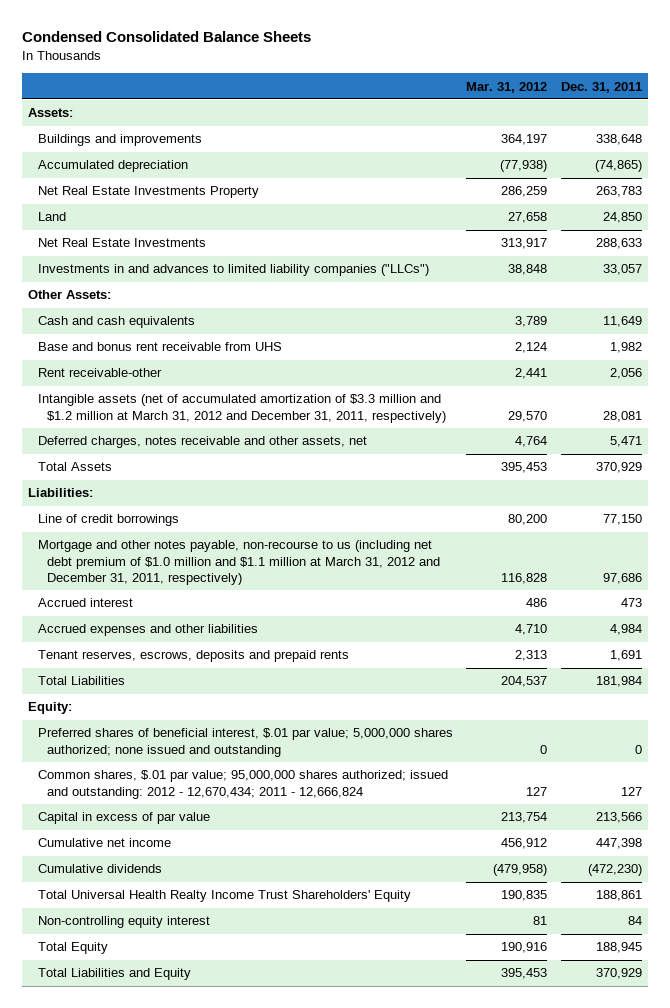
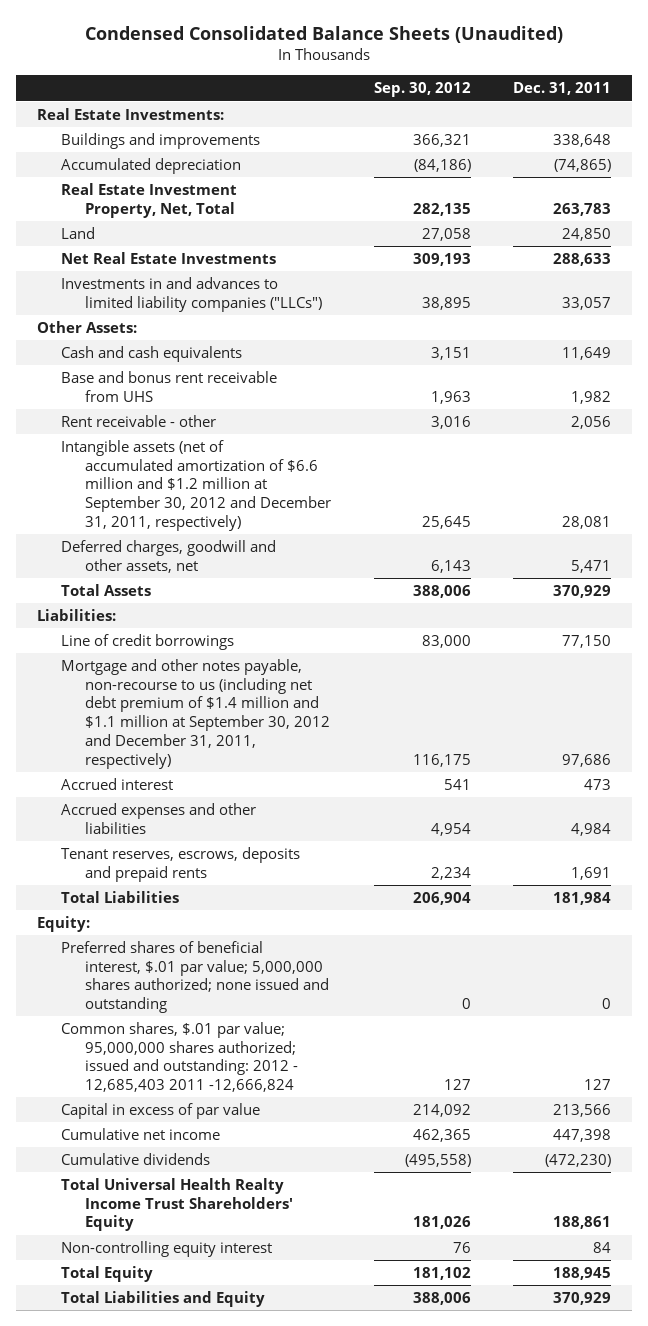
[21,31,311,43] Condensed Consolidated Balance Sheets -> [85,25,564,43] Condensed Consolidated Balance Sheets (Unaudited)
[466,81,548,93] Mar. 31, 2012 -> none
none -> [373,82,471,98] Sep. 30, 2012
[28,108,74,118] Assets: -> none
none -> [37,108,225,121] Real Estate Investments:
[37,186,259,199] Net Real Estate Investments Property -> [61,183,238,218] Real Estate Investment Property, Net, Total
[37,368,162,378] Rent receivable-other -> [61,415,217,428] Rent receivable - other
[37,394,447,423] Intangible assets (net of accumulated amortization of $3.3 million and $1.2 million at March 31, 2012 and December 31, 2011, respectively) -> [61,440,332,531] Intangible assets (net of accumulated amortization of $6.6 million and $1.2 million at September 30, 2012 and December 31, 2011, respectively)
[37,436,367,449] Deferred charges, notes receivable and other assets, net -> [61,540,277,573] Deferred charges, goodwill and other assets, net
[37,540,441,586] Mortgage and other notes payable, non-recourse to us (including net debt premium of $1.0 million and $1.1 million at March 31, 2012 and December 31, 2011, respectively) -> [61,659,331,769] Mortgage and other notes payable, non-recourse to us (including net debt premium of $1.4 million and $1.1 million at September 30, 2012 and December 31, 2011, respectively)
[37,770,448,799] Common shares, $.01 par value; 95,000,000 shares authorized; issued and outstanding: 2012 - 12,670,434; 2011 - 12,666,824 -> [61,1022,299,1093] Common shares, $.01 par value; 95,000,000 shares authorized; issued and outstanding: 2012 - 12,685,403 2011 -12,666,824

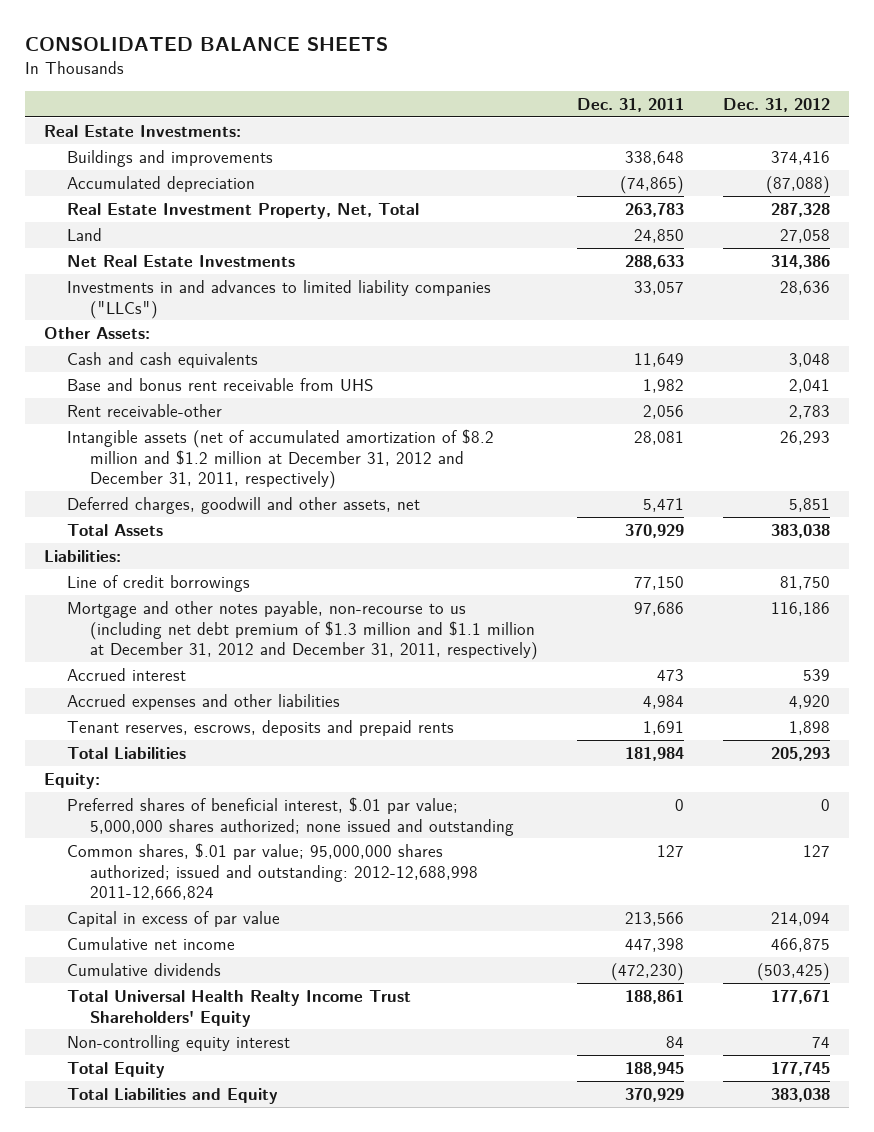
[85,25,564,43] Condensed Consolidated Balance Sheets (Unaudited) -> [24,37,388,52] CONSOLIDATED BALANCE SHEETS
[373,82,471,98] Sep. 30, 2012 -> none
none -> [722,97,830,112] Dec. 31, 2012
[61,415,217,428] Rent receivable - other -> [67,403,223,417] Rent receivable-other
[61,440,332,531] Intangible assets (net of accumulated amortization of $6.6 million and $1.2 million at September 30, 2012 and December 31, 2011, respectively) -> [67,428,495,490] Intangible assets (net of accumulated amortization of $8.2 million and $1.2 million at December 31, 2012 and December 31, 2011, respectively)
[61,659,331,769] Mortgage and other notes payable, non-recourse to us (including net debt premium of $1.4 million and $1.1 million at September 30, 2012 and December 31, 2011, respectively) -> [67,600,539,661] Mortgage and other notes payable, non-recourse to us (including net debt premium of $1.3 million and $1.1 million at December 31, 2012 and December 31, 2011, respectively)
[61,1022,299,1093] Common shares, $.01 par value; 95,000,000 shares authorized; issued and outstanding: 2012 - 12,685,403 2011 -12,666,824 -> [67,842,479,901] Common shares, $.01 par value; 95,000,000 shares authorized; issued and outstanding: 2012-12,688,998 2011-12,666,824

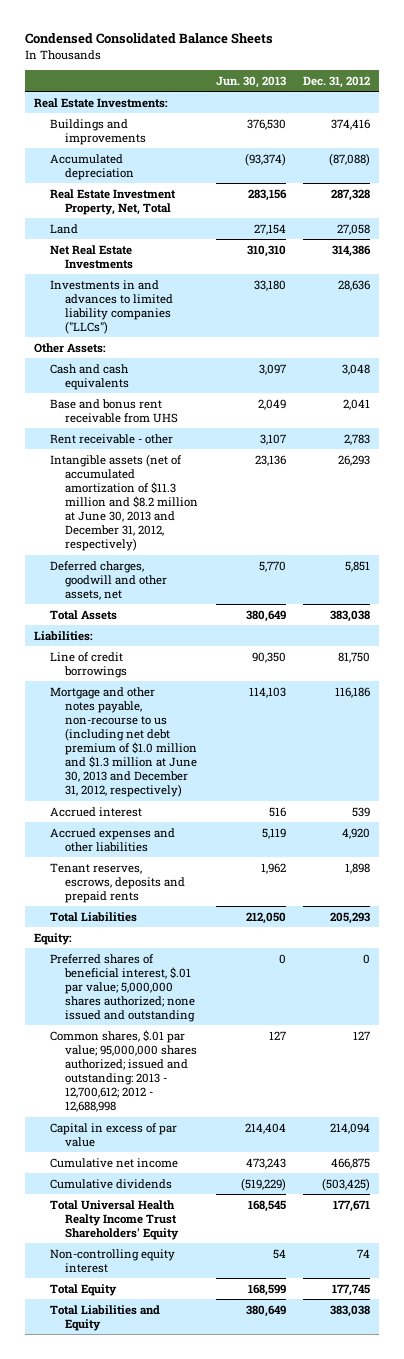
[24,37,388,52] CONSOLIDATED BALANCE SHEETS -> [25,33,274,45] Condensed Consolidated Balance Sheets
[576,97,684,112] Dec. 31, 2011 -> none
none -> [215,75,286,88] Jun. 30, 2013
[67,403,223,417] Rent receivable-other -> [49,433,173,444] Rent receivable - other
[67,428,495,490] Intangible assets (net of accumulated amortization of $8.2 million and $1.2 million at December 31, 2012 and December 31, 2011, respectively) -> [49,453,199,552] Intangible assets (net of accumulated amortization of $11.3 million and $8.2 million at June 30, 2013 and December 31, 2012, respectively)
[67,600,539,661] Mortgage and other notes payable, non-recourse to us (including net debt premium of $1.3 million and $1.1 million at December 31, 2012 and December 31, 2011, respectively) -> [49,686,198,798] Mortgage and other notes payable, non-recourse to us (including net debt premium of $1.0 million and $1.3 million at June 30, 2013 and December 31, 2012, respectively)
[67,842,479,901] Common shares, $.01 par value; 95,000,000 shares authorized; issued and outstanding: 2012-12,688,998 2011-12,666,824 -> [49,1029,198,1113] Common shares, $.01 par value; 95,000,000 shares authorized; issued and outstanding: 2013 - 12,700,612; 2012 - 12,688,998

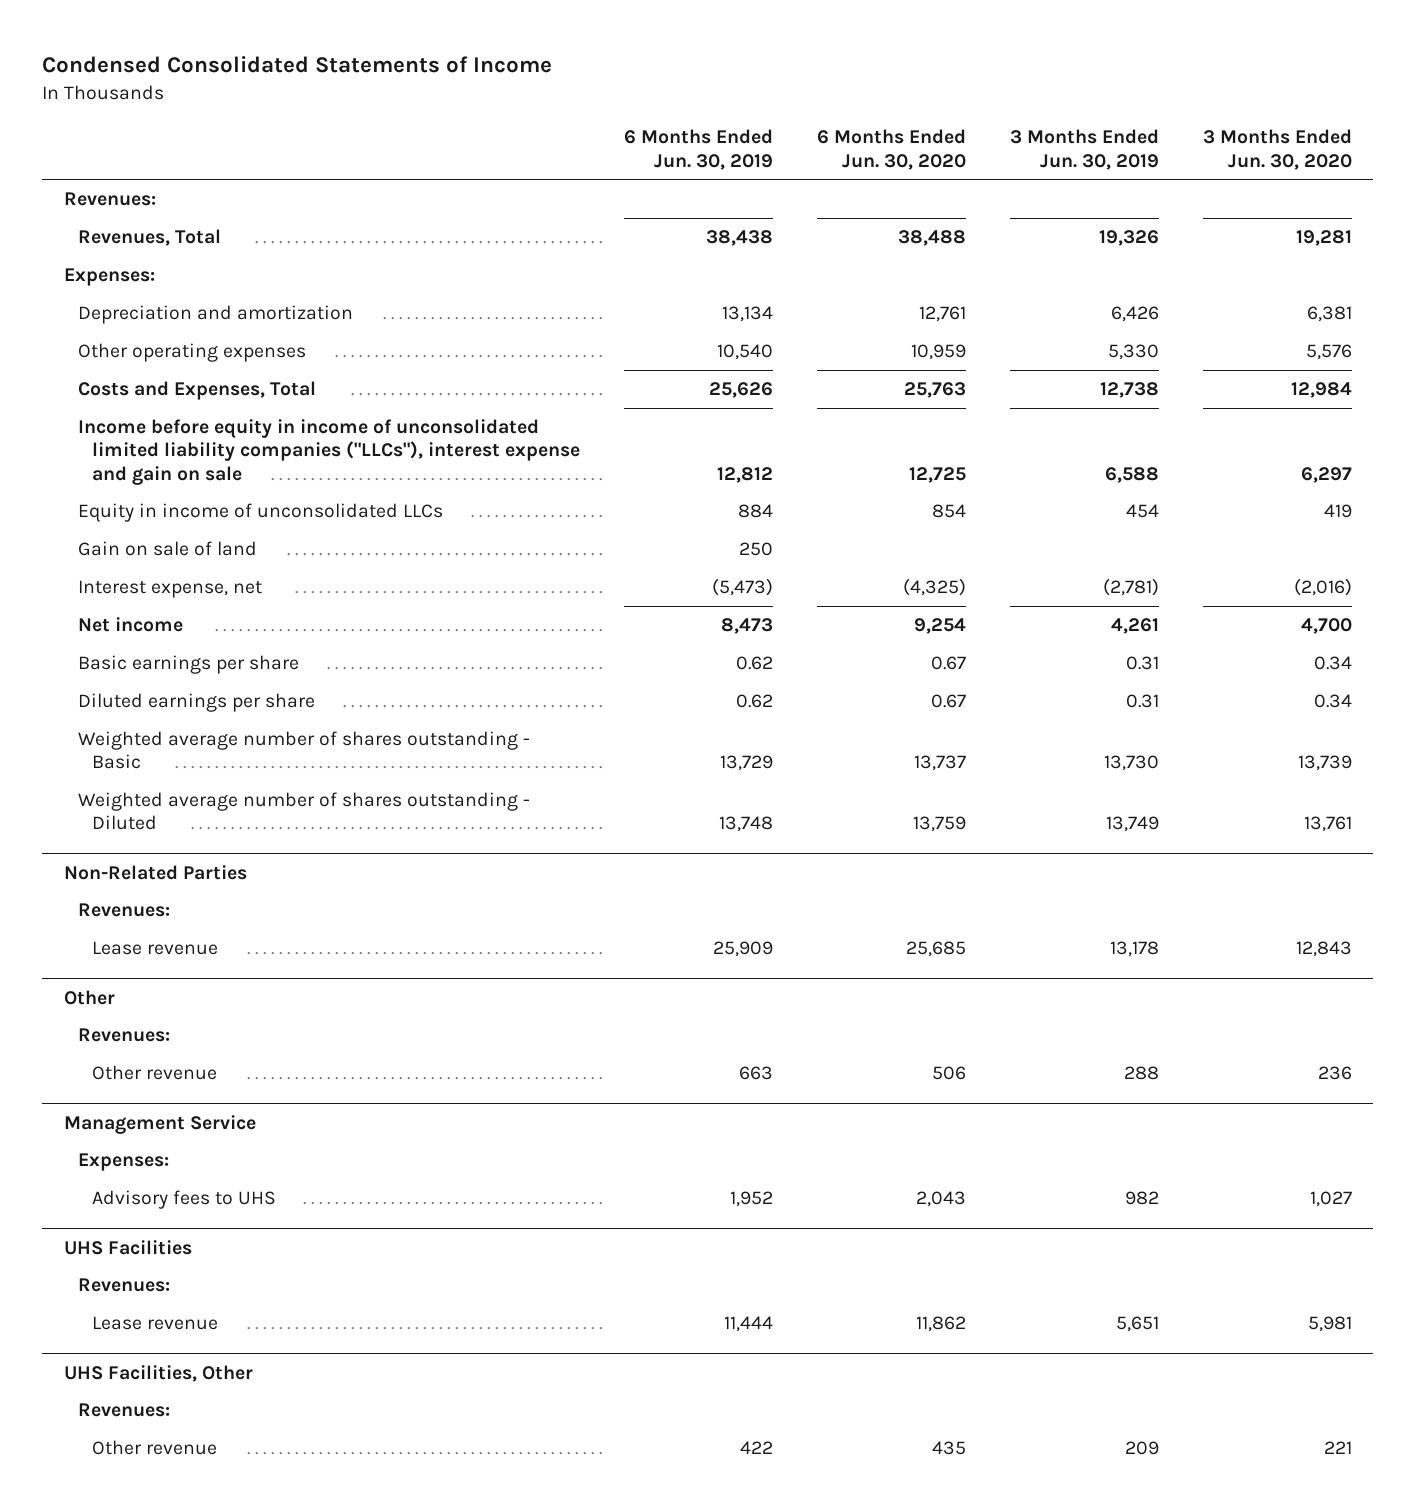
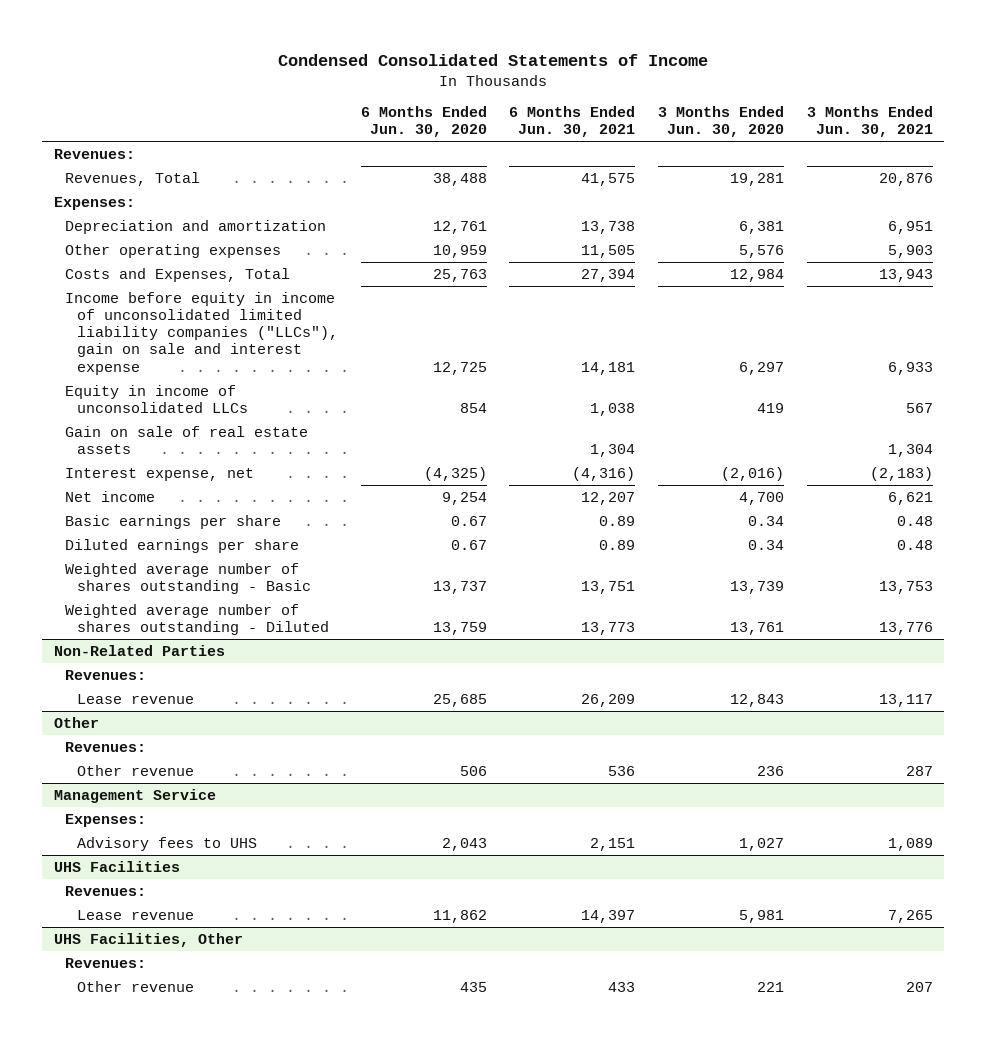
[623,129,773,170] 6 Months Ended Jun. 30, 2019 -> none
[1009,129,1159,170] 3 Months Ended Jun. 30, 2019 -> none
none -> [509,106,636,138] 6 Months Ended Jun. 30, 2021
none -> [806,106,933,138] 3 Months Ended Jun. 30, 2021
[77,418,580,485] Income before equity in income of unconsolidated limited liability companies ("LLCs"), interest expense and gain on sale -> [65,291,339,375] Income before equity in income of unconsolidated limited liability companies ("LLCs"), gain on sale and interest expense
[77,540,257,556] Gain on sale of land -> [65,425,309,454] Gain on sale of real estate assets

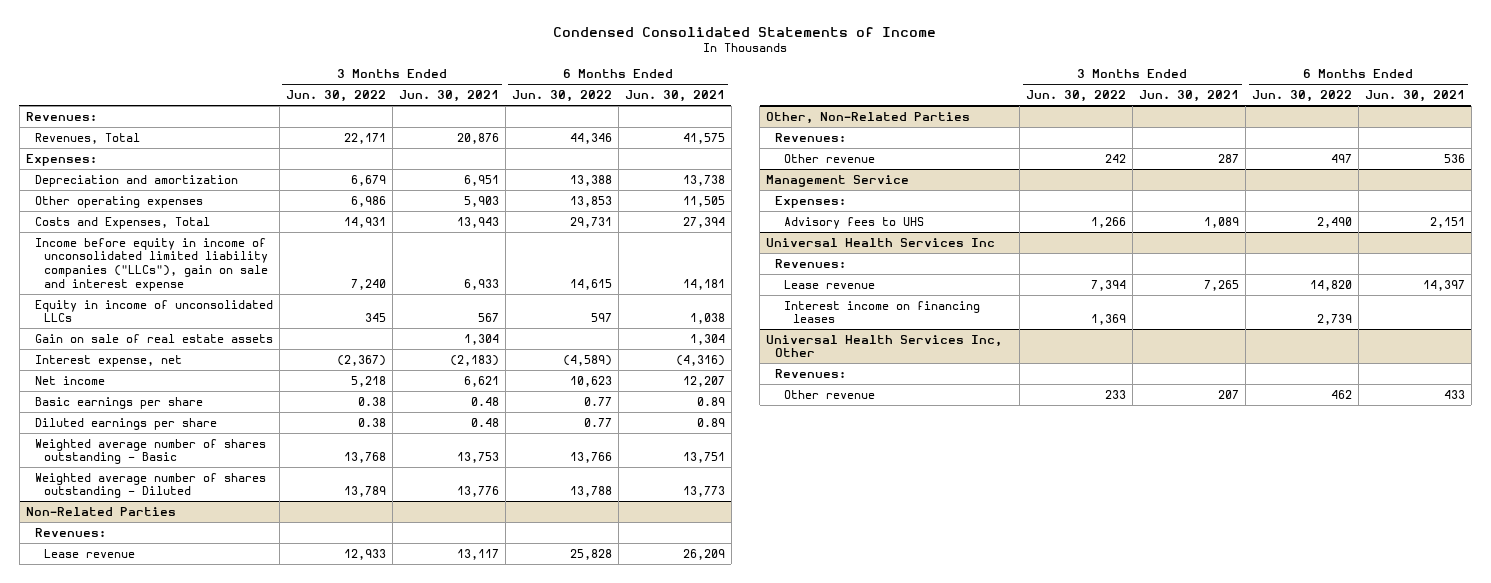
[360,106,487,138] 6 Months Ended Jun. 30, 2020 -> none
[657,106,784,138] 3 Months Ended Jun. 30, 2020 -> none
none -> [285,90,386,103] Jun. 30, 2022
none -> [511,90,612,103] Jun. 30, 2022
[53,716,99,728] Other -> none
none -> [766,111,971,124] Other, Non-Related Parties
[53,860,180,872] UHS Facilities -> [766,237,996,247] Universal Health Services Inc
[53,932,243,947] UHS Facilities, Other -> none
none -> [783,300,980,324] Interest income on financing leases
none -> [766,334,1003,358] Universal Health Services Inc, Other

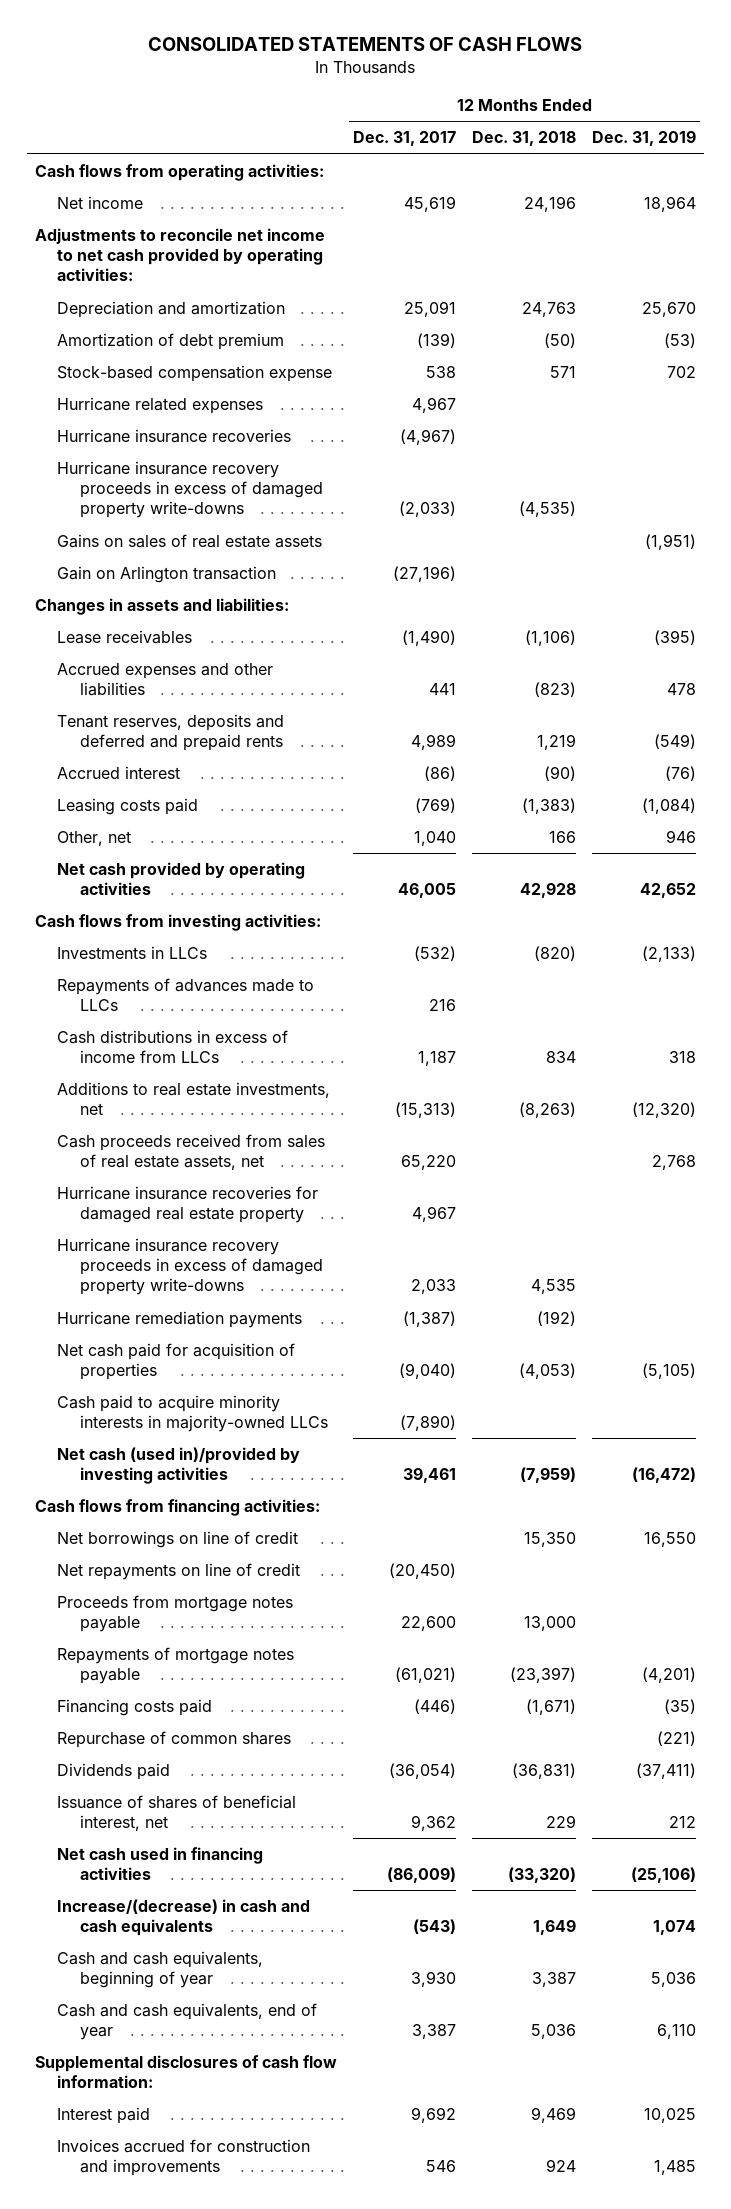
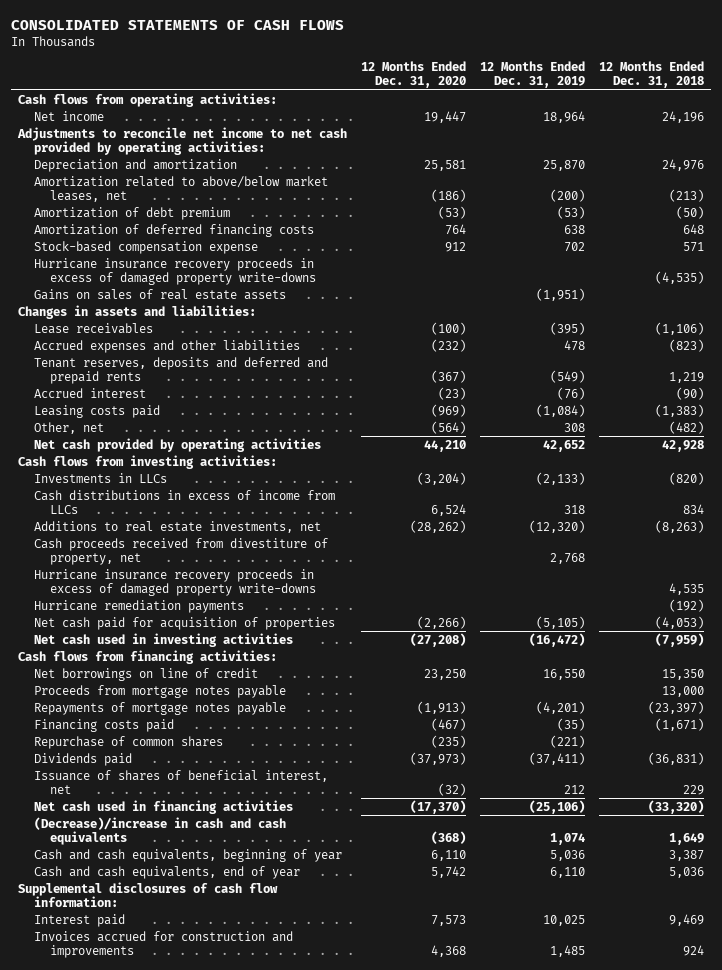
[352,131,456,147] Dec. 31, 2017 -> none
none -> [361,61,467,89] 12 Months Ended Dec. 31, 2020
[522,301,577,317] 24,763 -> [662,158,705,171] 24,976
[642,301,697,317] 25,670 -> [543,159,586,171] 25,870
none -> [33,175,328,202] Amortization related to above/below market leases, net
none -> [33,223,314,237] Amortization of deferred financing costs
[57,396,264,414] Hurricane related expenses -> none
[57,428,292,443] Hurricane insurance recoveries -> none
[57,565,277,583] Gain on Arlington transaction -> none
[549,830,577,843] 166 -> [669,420,705,434] (482)
[666,829,697,843] 946 -> [564,422,586,432] 308
[57,977,315,1012] Repayments of advances made to LLCs -> none
[57,1185,319,1224] Hurricane insurance recoveries for damaged real estate property -> none
[57,1133,326,1171] Cash proceeds received from sales of real estate assets, net -> [33,537,328,565] Cash proceeds received from divestiture of property, net
[57,1394,329,1433] Cash paid to acquire minority interests in majority-owned LLCs -> none
[57,1446,301,1485] Net cash (used in)/provided by investing activities -> [33,632,293,647] Net cash used in investing activities
[57,1562,301,1580] Net repayments on line of credit -> none
[57,1898,311,1937] Increase/(decrease) in cash and cash equivalents -> [33,816,286,845] (Decrease)/increase in cash and cash equivalents

